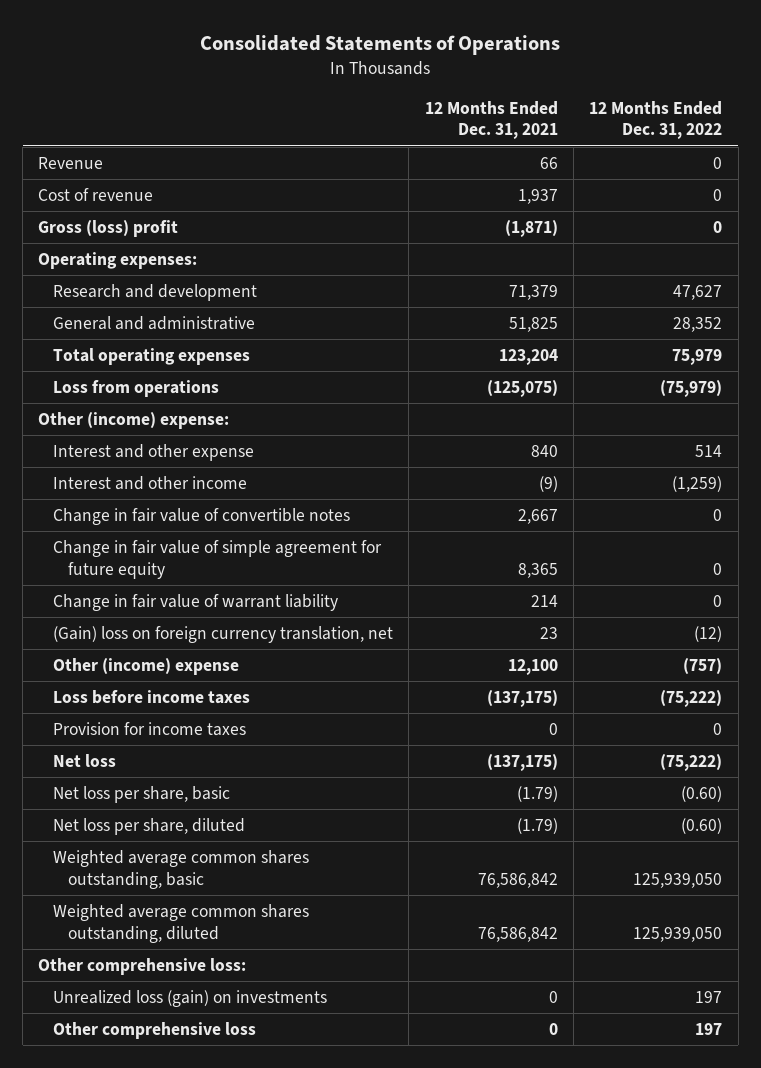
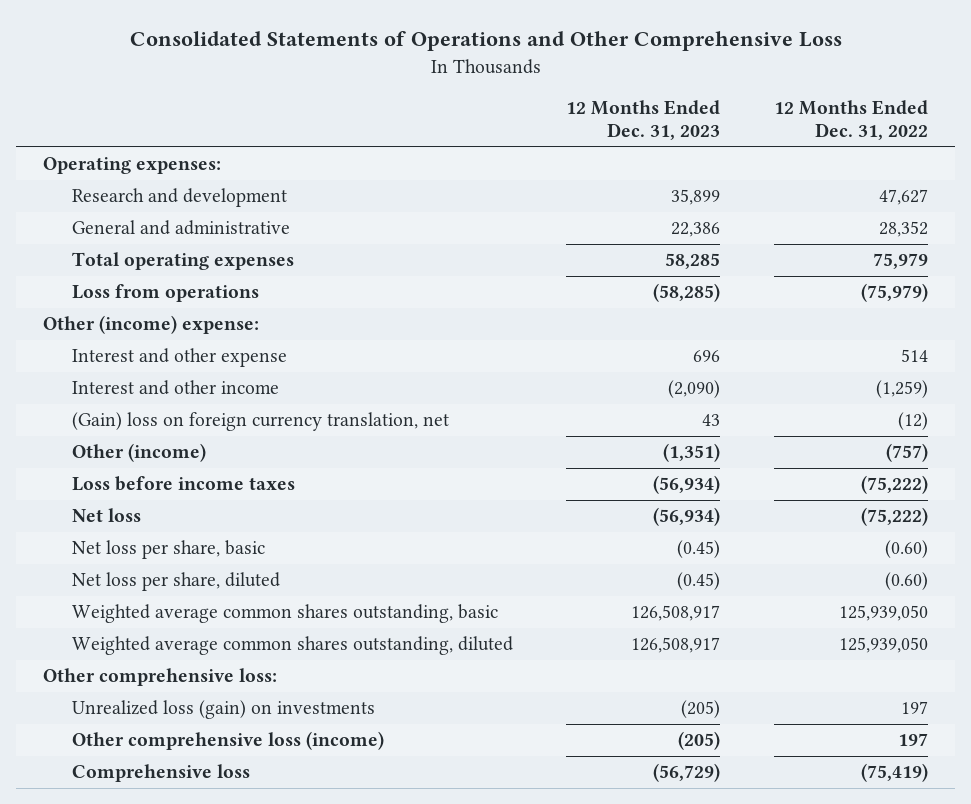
[200,35,561,56] Consolidated Statements of Operations -> [129,31,842,52] Consolidated Statements of Operations and Other Comprehensive Loss
[424,100,558,140] 12 Months Ended Dec. 31, 2021 -> none
none -> [566,100,721,140] 12 Months Ended Dec. 31, 2023
[38,156,104,169] Revenue -> none
[38,187,154,201] Cost of revenue -> none
[38,219,179,237] Gross (loss) profit -> none
[53,507,351,525] Change in fair value of convertible notes -> none
[53,539,383,579] Change in fair value of simple agreement for future equity -> none
[53,593,339,611] Change in fair value of warrant liability -> none
[53,657,240,675] Other (income) expense -> [71,443,206,463] Other (income)
[53,721,247,736] Provision for income taxes -> none
[53,1021,257,1039] Other comprehensive loss -> [71,731,384,751] Other comprehensive loss (income)
none -> [71,764,250,783] Comprehensive loss

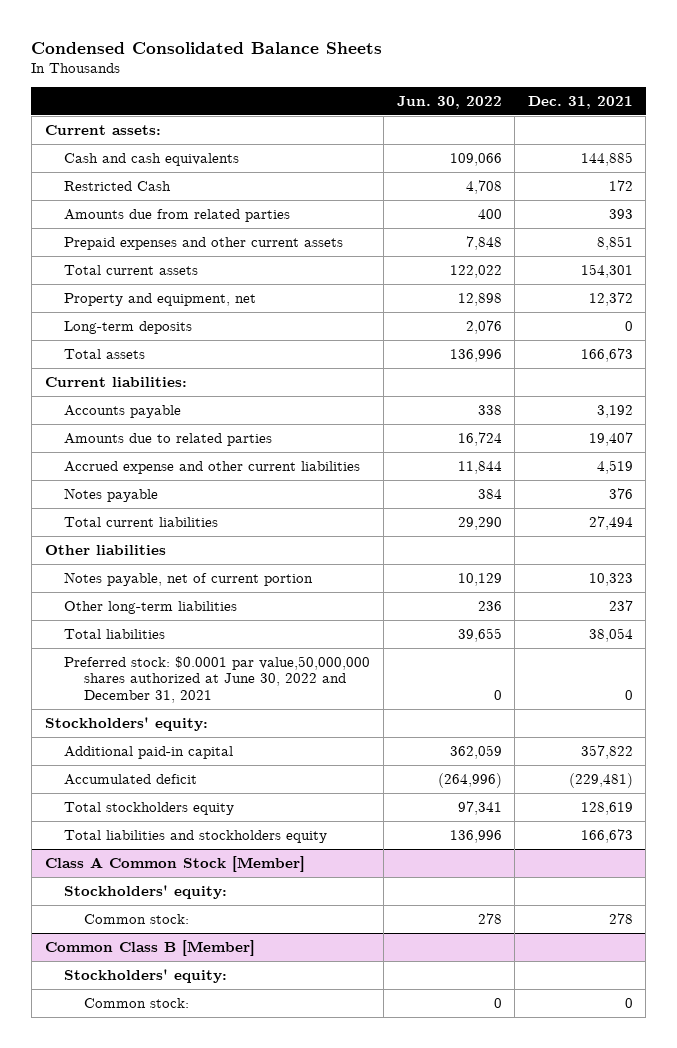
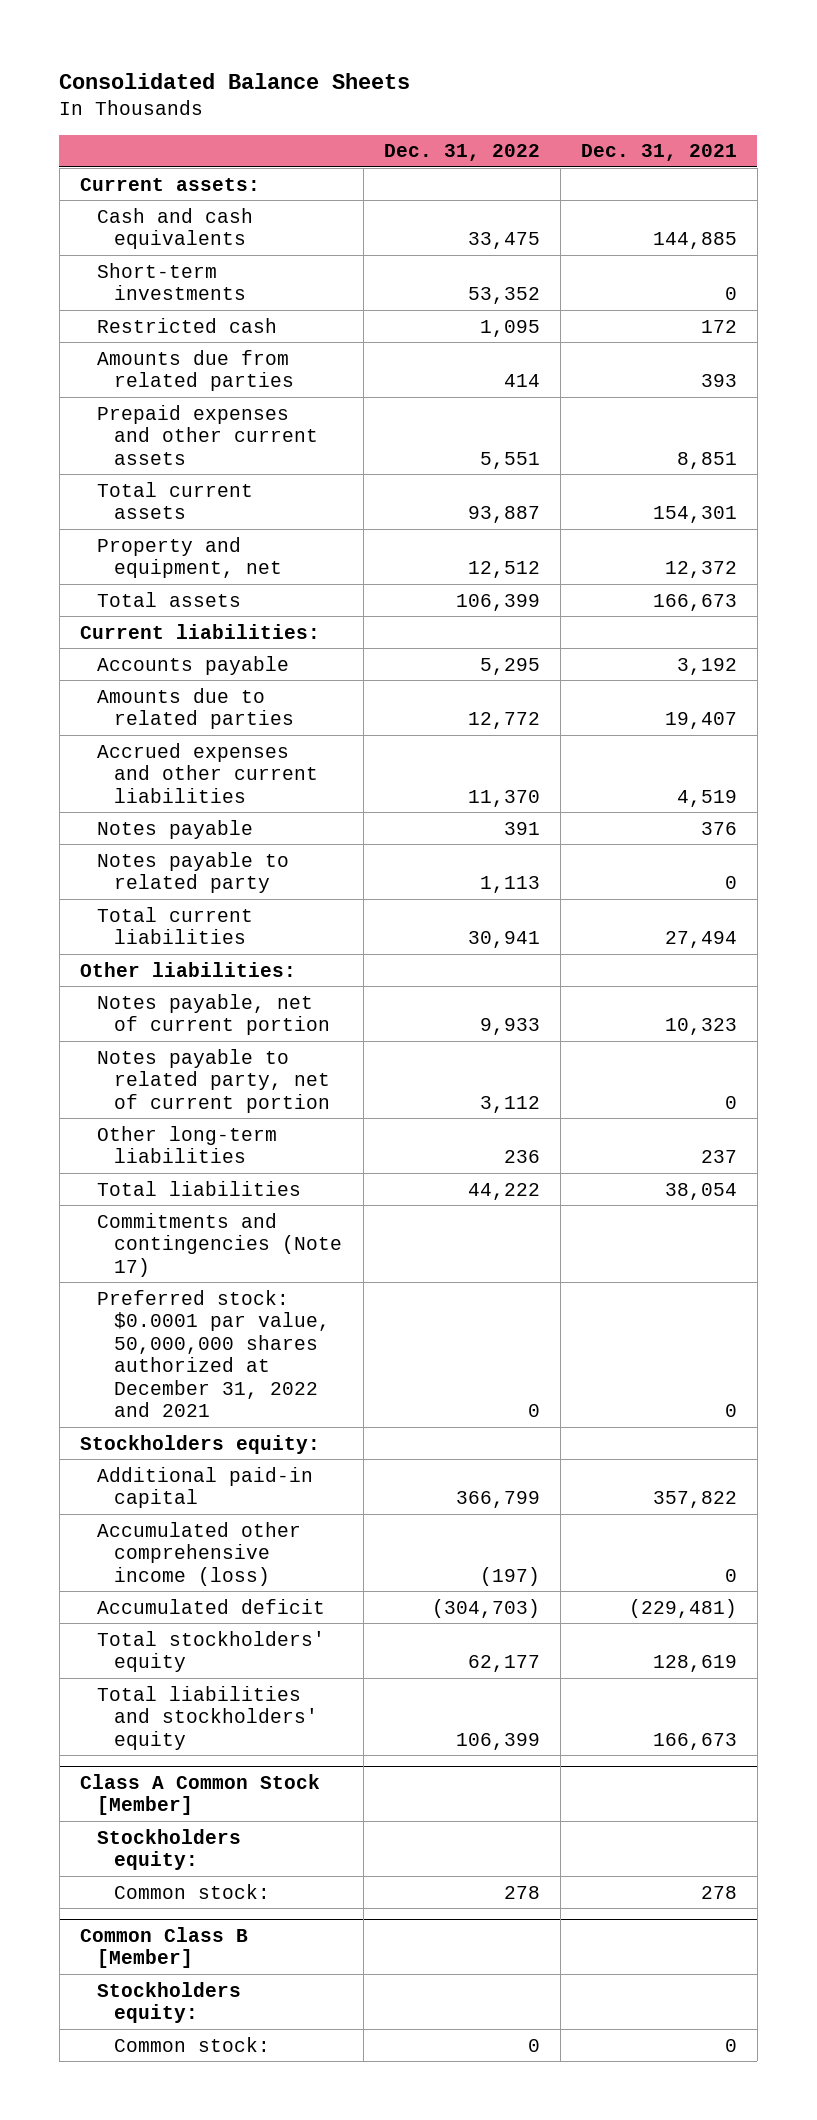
[31,41,383,54] Condensed Consolidated Balance Sheets -> [59,73,411,90] Consolidated Balance Sheets
[396,95,502,109] Jun. 30, 2022 -> none
none -> [383,144,540,162] Dec. 31, 2022
none -> [97,262,247,301] Short-term investments
[64,180,172,191] Restricted Cash -> [97,317,278,333] Restricted cash
[64,320,193,334] Long-term deposits -> none
[64,460,361,474] Accrued expense and other current liabilities -> [97,742,319,803] Accrued expenses and other current liabilities
none -> [97,851,290,894] Notes payable to related party
[44,544,166,555] Other liabilities -> [79,961,296,977] Other liabilities:
none -> [97,1048,331,1113] Notes payable to related party, net of current portion
none -> [97,1212,343,1277] Commitments and contingencies (Note 17)
[64,655,371,703] Preferred stock: $0.0001 par value,50,000,000 shares authorized at June 30, 2022 and December 31, 2021 -> [97,1289,331,1418] Preferred stock: $0.0001 par value, 50,000,000 shares authorized at December 31, 2022 and 2021
[44,716,208,731] Stockholders' equity: -> [79,1434,320,1454] Stockholders equity:
none -> [97,1521,302,1586] Accumulated other comprehensive income (loss)
[64,801,235,815] Total stockholders equity -> [97,1630,326,1673] Total stockholders' equity
[64,829,328,843] Total liabilities and stockholders equity -> [97,1685,319,1750] Total liabilities and stockholders' equity
[64,884,228,899] Stockholders' equity: -> [97,1828,242,1871] Stockholders equity:
[64,968,228,983] Stockholders' equity: -> [97,1981,242,2024] Stockholders equity:

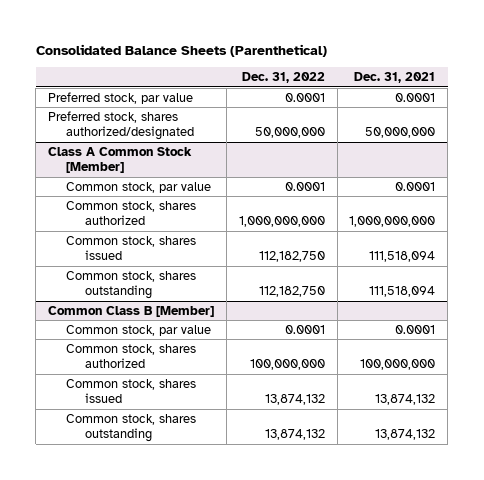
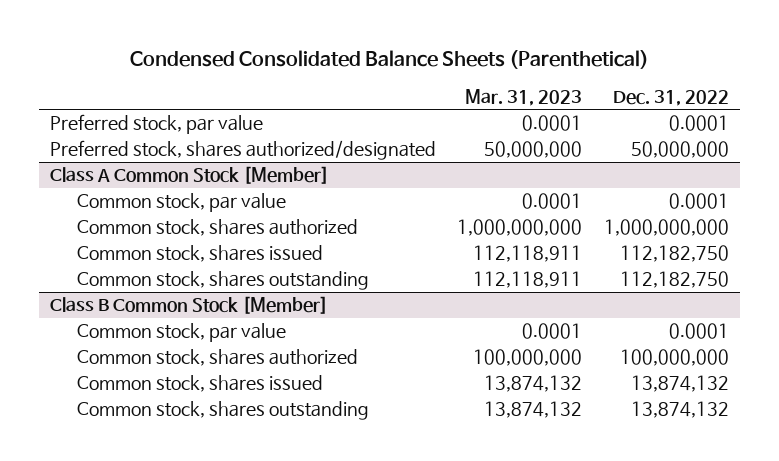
[35,43,327,57] Consolidated Balance Sheets (Parenthetical) -> [130,49,650,69] Condensed Consolidated Balance Sheets (Parenthetical)
[354,72,436,84] Dec. 31, 2021 -> none
none -> [465,88,583,106] Mar. 31, 2023
[48,305,215,317] Common Class B [Member] -> [49,296,328,315] Class B Common Stock [Member]

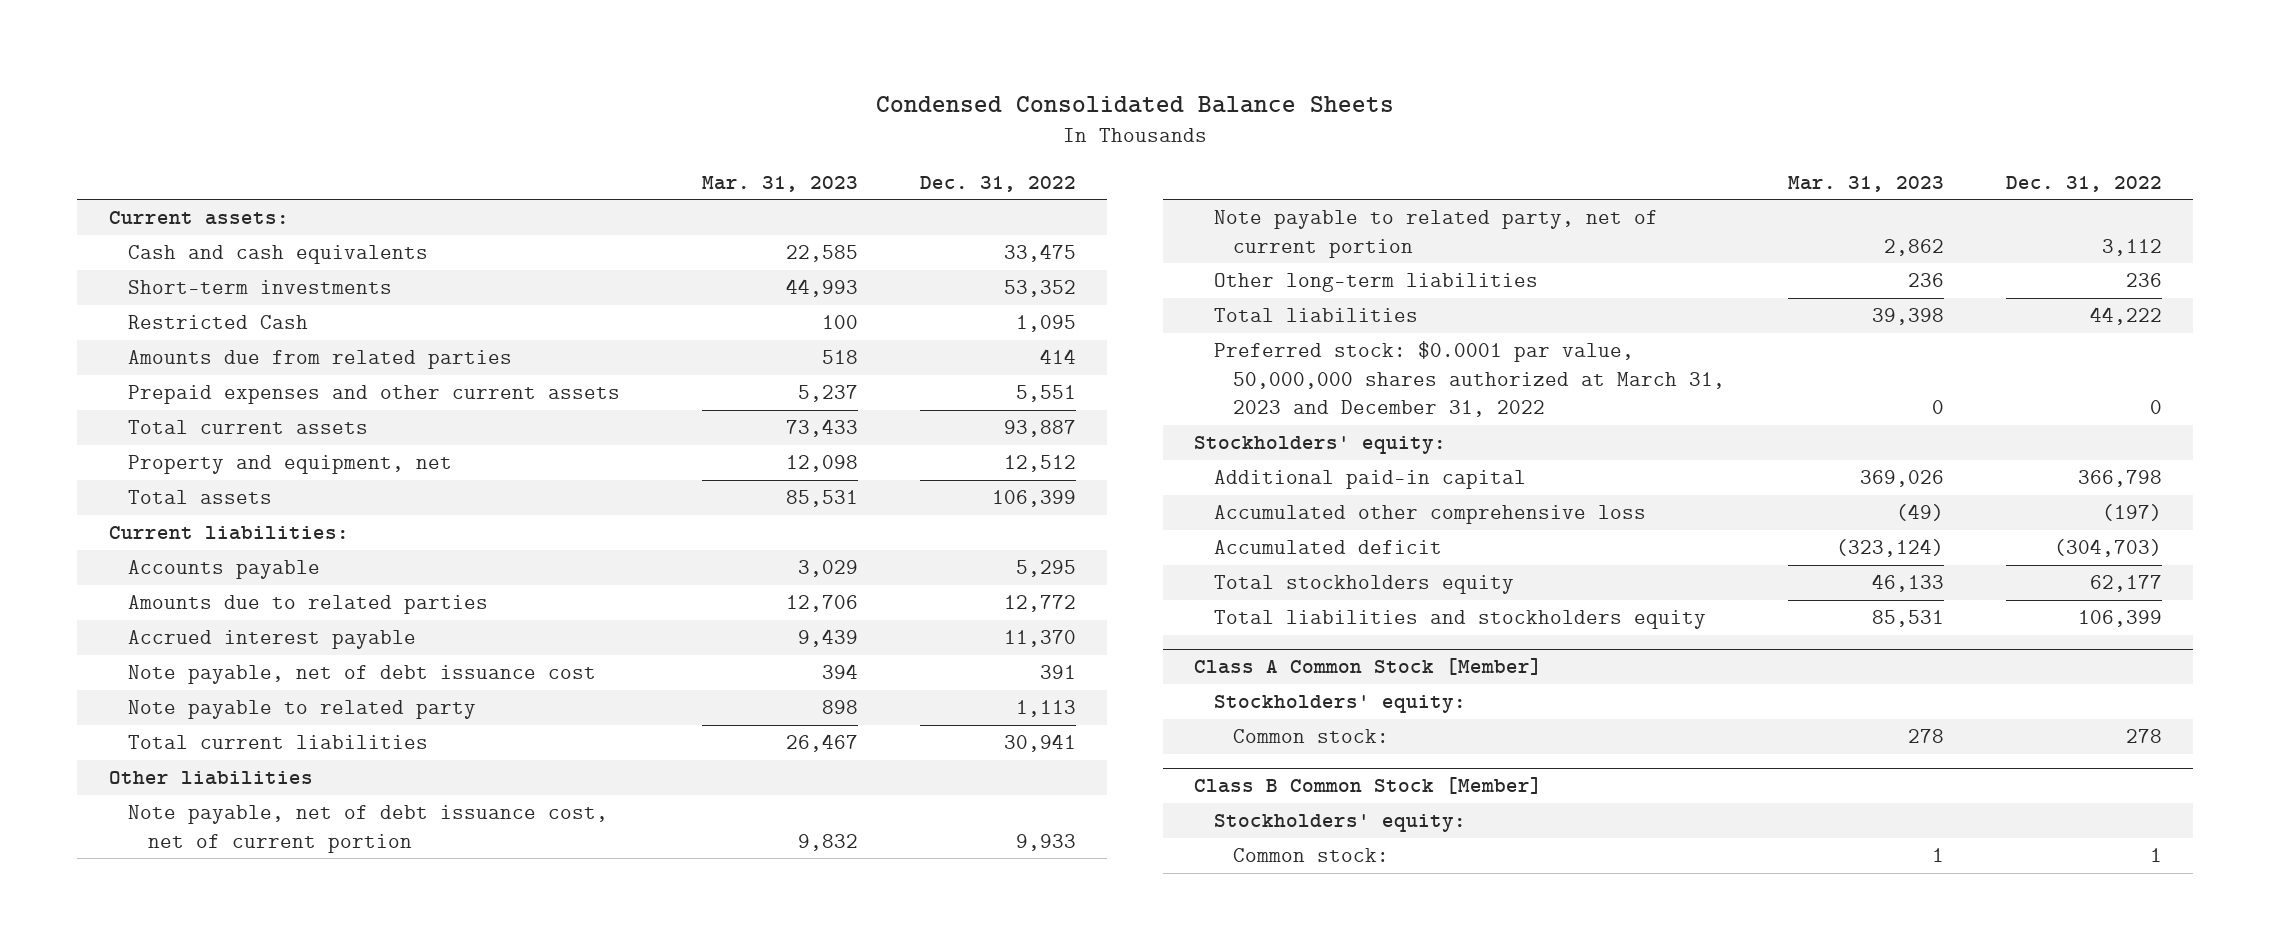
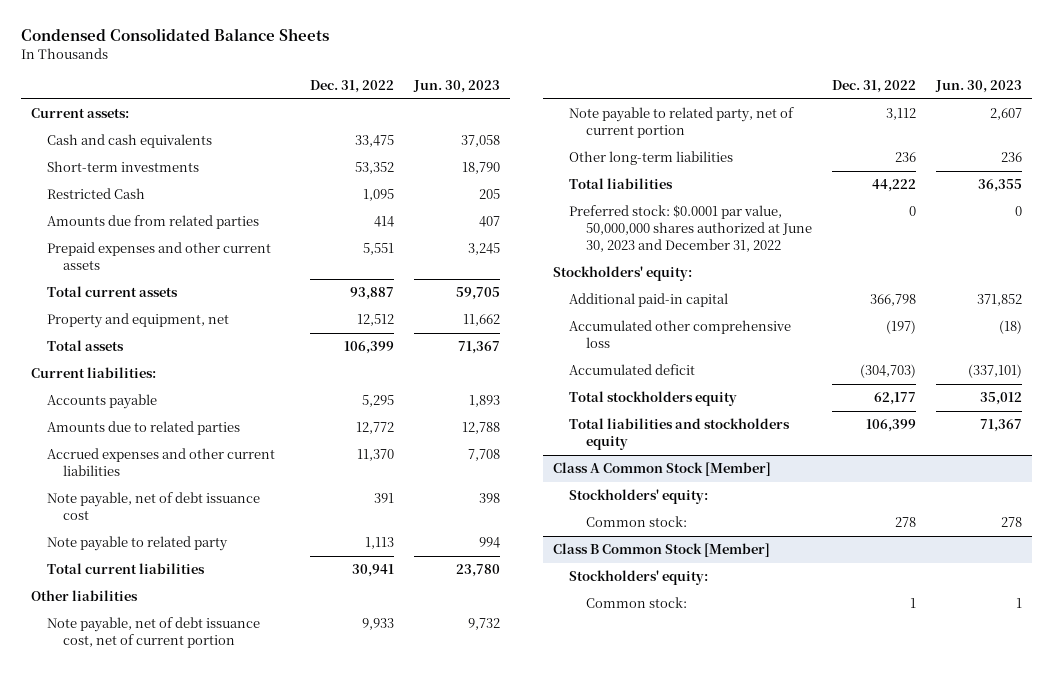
[702,175,859,192] Mar. 31, 2023 -> none
none -> [412,80,500,94] Jun. 30, 2023
[128,630,417,650] Accrued interest payable -> [47,448,276,477] Accrued expenses and other current liabilities
[1213,341,1726,418] Preferred stock: $0.0001 par value, 50,000,000 shares authorized at March 31, 2023 and December 31, 2022 -> [569,205,812,253] Preferred stock: $0.0001 par value, 50,000,000 shares authorized at June 30, 2023 and December 31, 2022

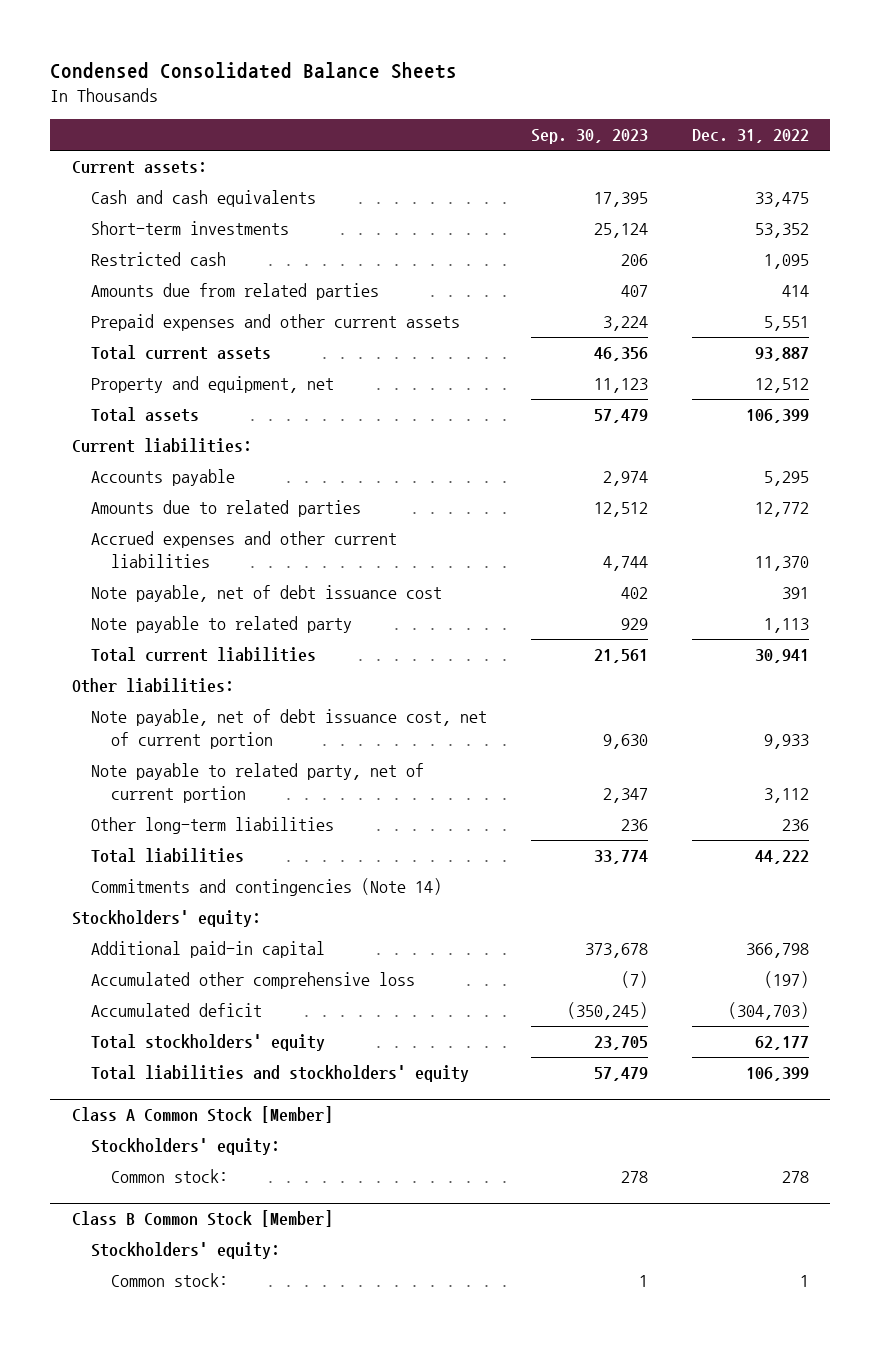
[412,80,500,94] Jun. 30, 2023 -> none
none -> [530,129,648,145] Sep. 30, 2023
[47,188,146,200] Restricted Cash -> [91,252,227,267] Restricted cash
[30,590,138,602] Other liabilities -> [71,678,234,694] Other liabilities:
[569,205,812,253] Preferred stock: $0.0001 par value, 50,000,000 shares authorized at June 30, 2023 and December 31, 2022 -> none
none -> [91,878,443,897] Commitments and contingencies (Note 14)
[569,391,738,407] Total stockholders equity -> [91,1034,326,1052] Total stockholders' equity
[569,418,791,451] Total liabilities and stockholders equity -> [91,1065,470,1083] Total liabilities and stockholders' equity

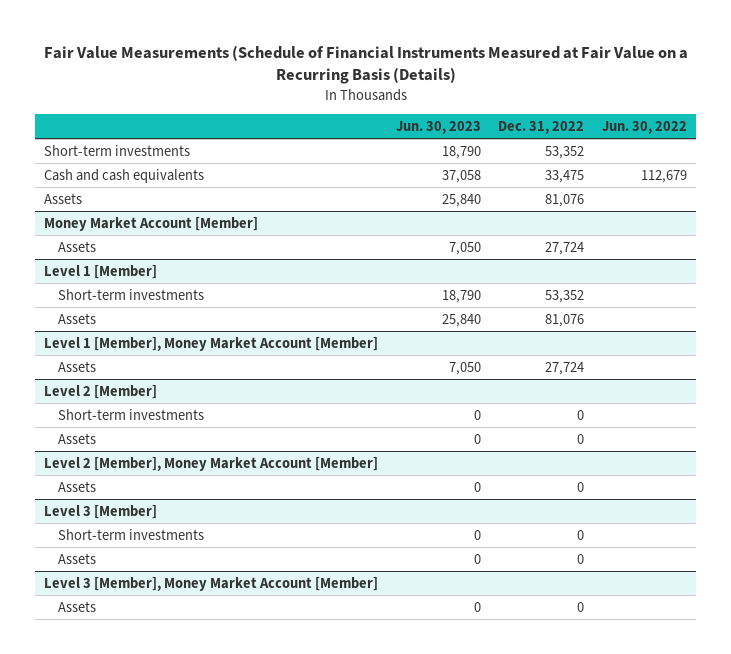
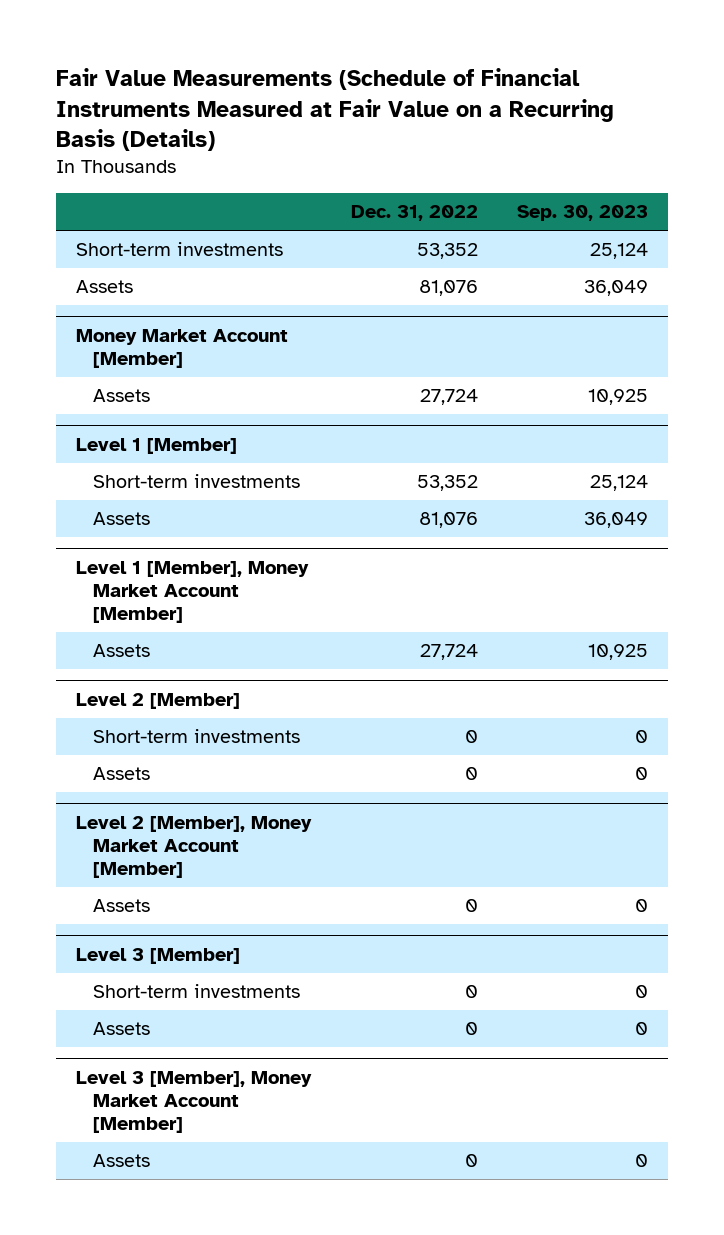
[395,121,481,135] Jun. 30, 2023 -> none
[602,121,688,135] Jun. 30, 2022 -> none
none -> [517,205,649,222] Sep. 30, 2023
[44,168,205,183] Cash and cash equivalents -> none

